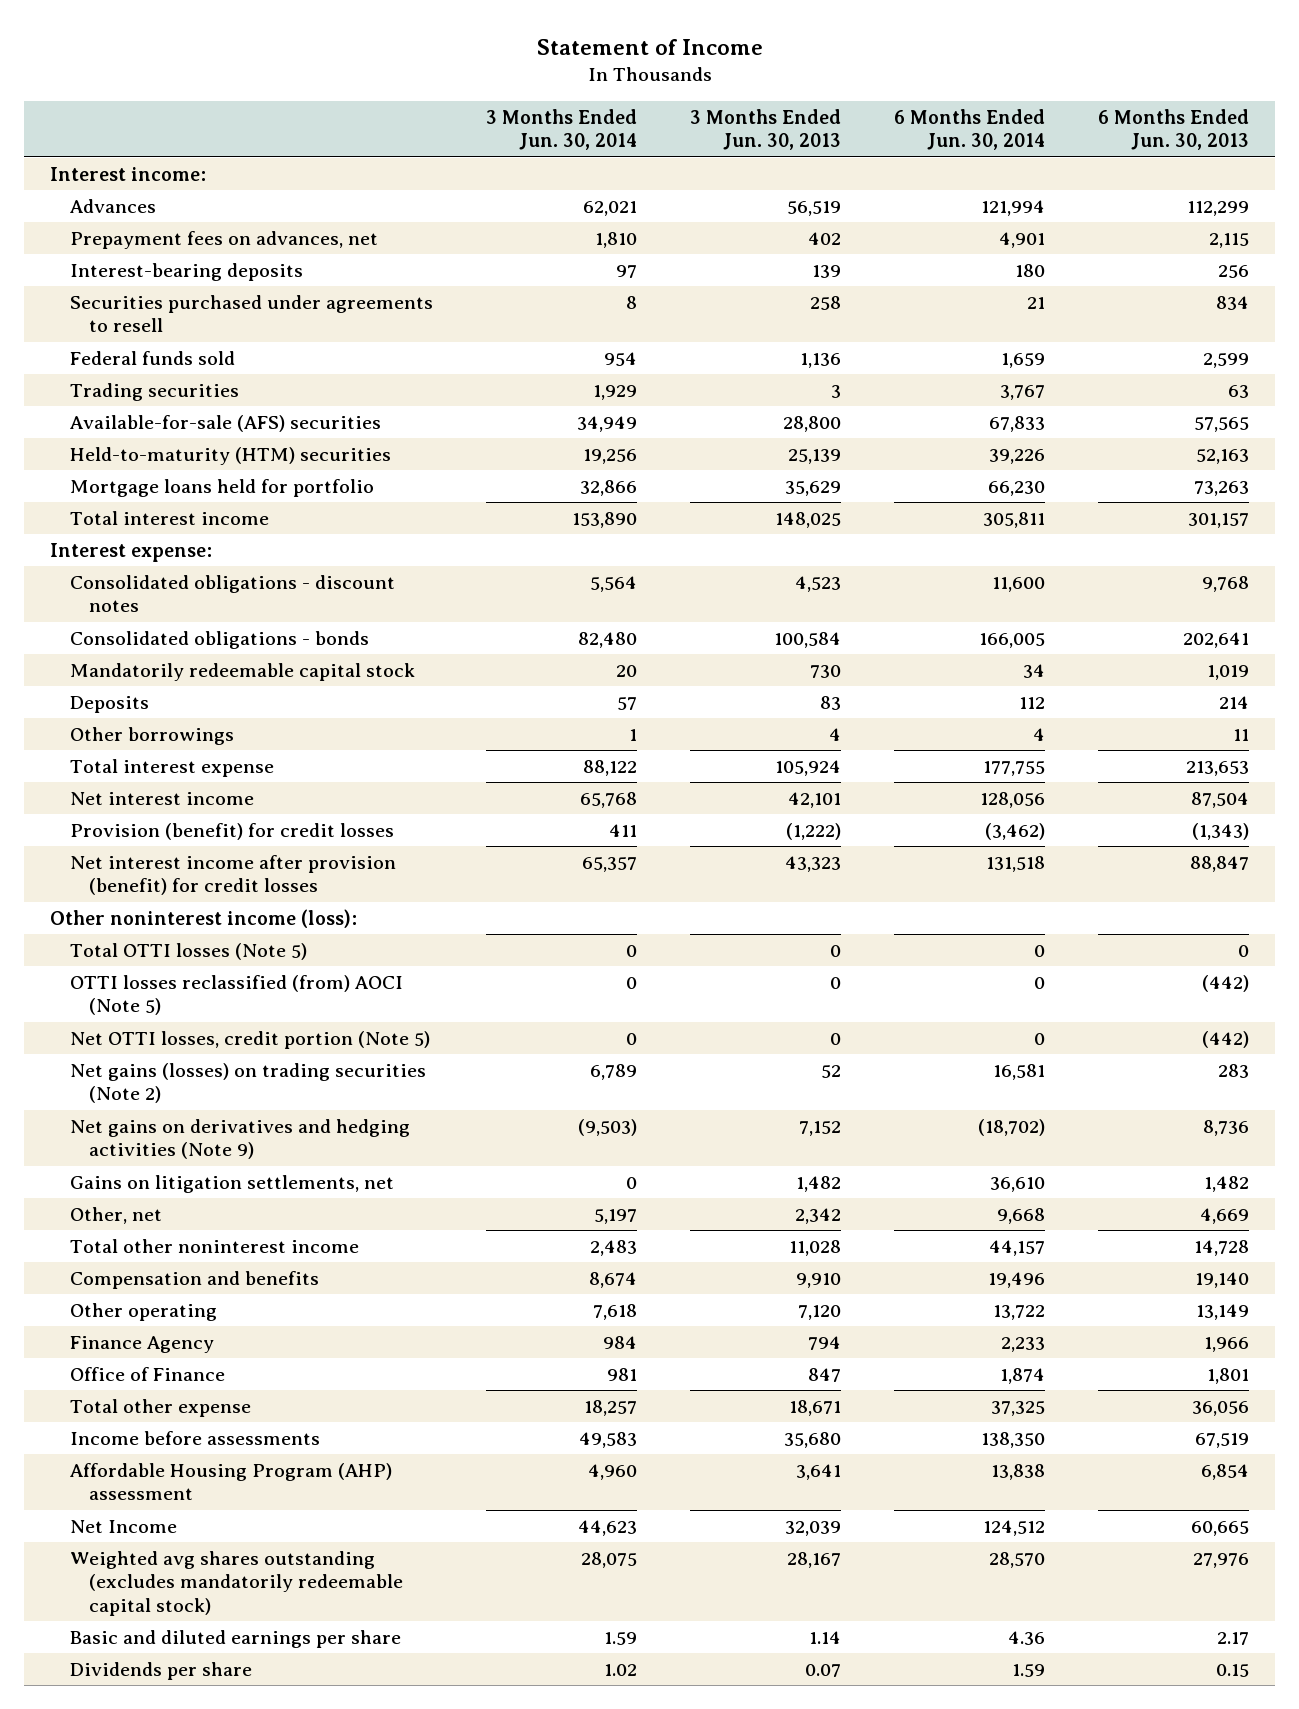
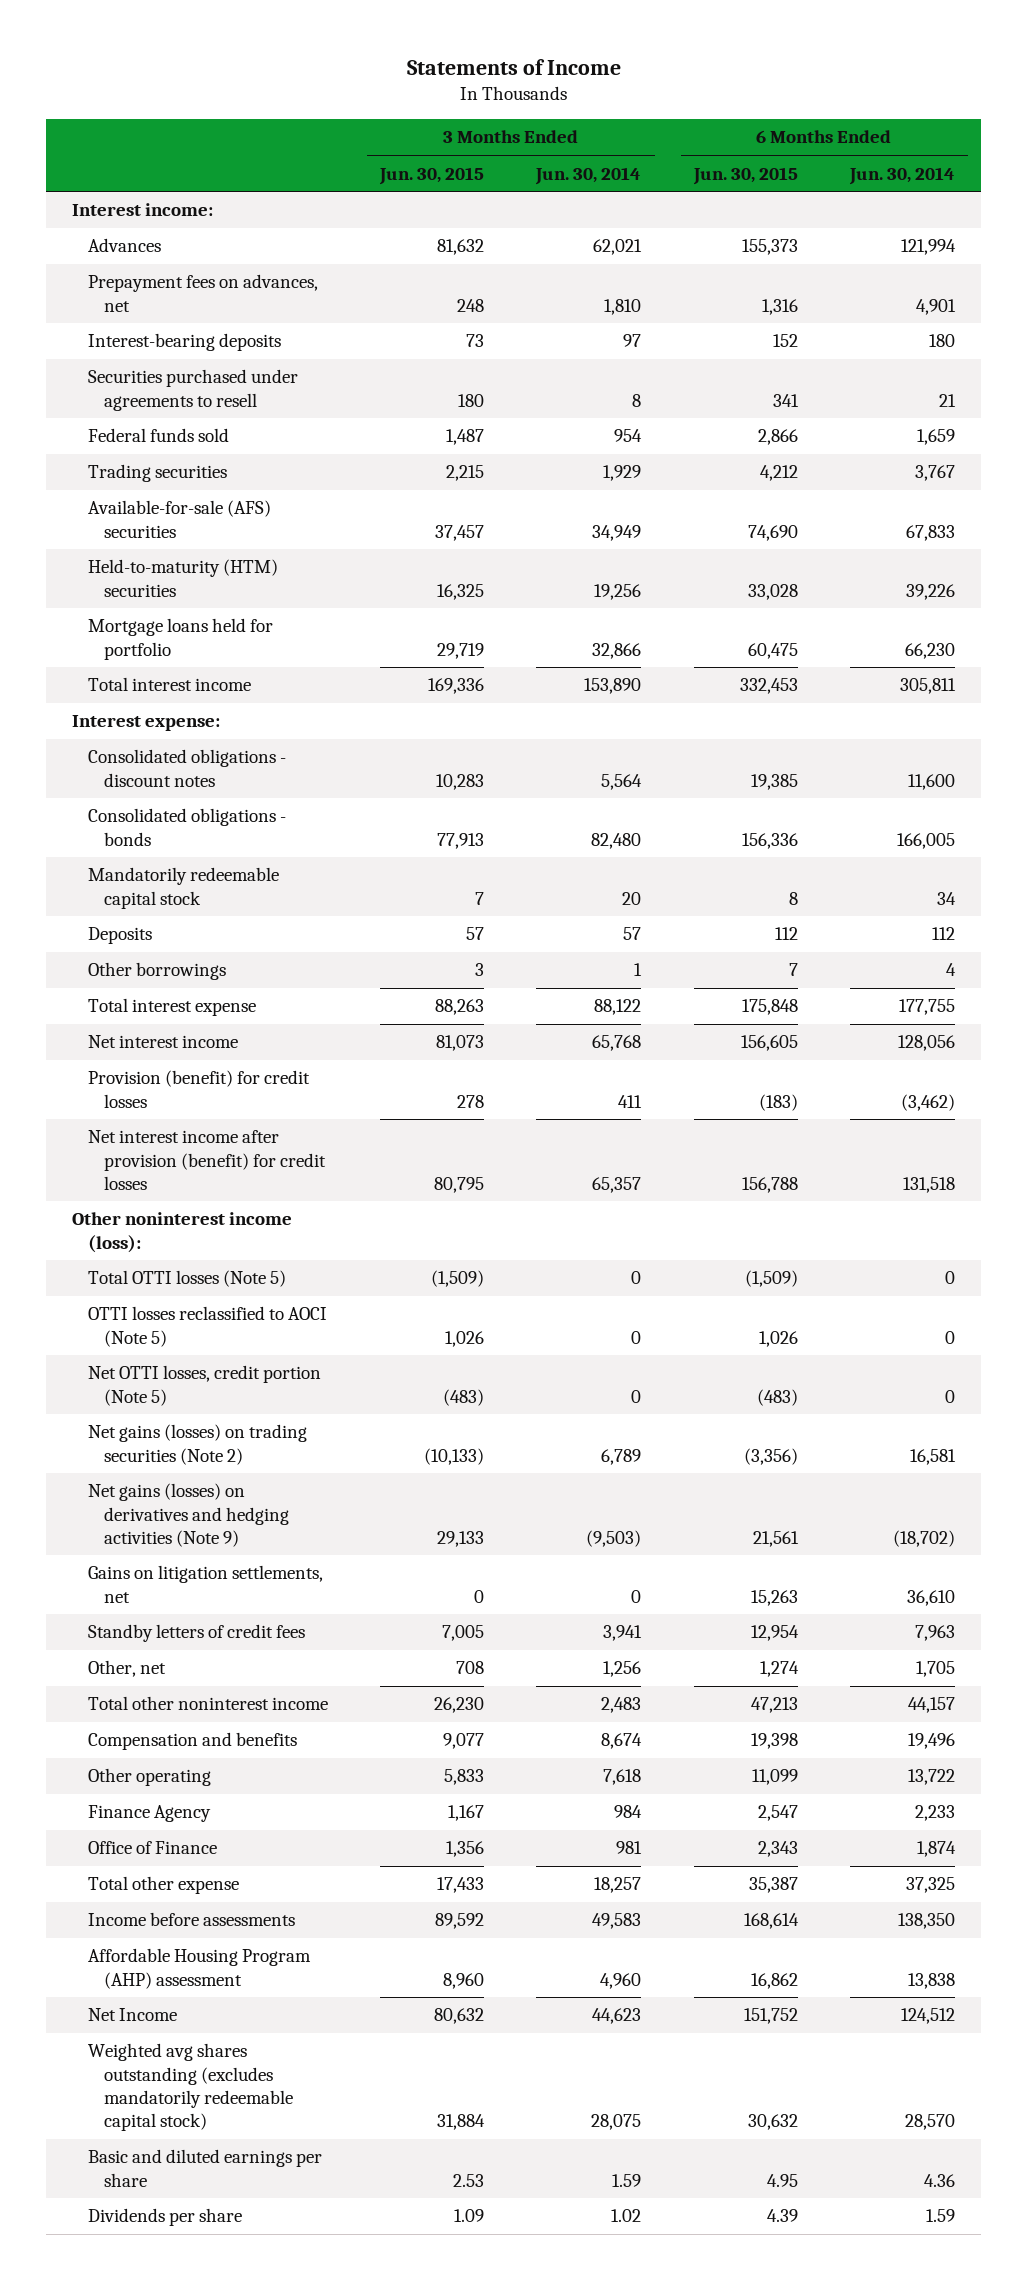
[536,38,763,55] Statement of Income -> [406,59,621,76] Statements of Income
[689,108,841,151] 3 Months Ended Jun. 30, 2013 -> none
[1097,108,1249,151] 6 Months Ended Jun. 30, 2013 -> none
none -> [379,166,485,185] Jun. 30, 2015
none -> [692,166,798,185] Jun. 30, 2015
[69,975,403,1016] OTTI losses reclassified (from) AOCI (Note 5) -> [87,1306,327,1347] OTTI losses reclassified to AOCI (Note 5)
[69,1119,410,1160] Net gains on derivatives and hedging activities (Note 9) -> [87,1483,289,1547] Net gains (losses) on derivatives and hedging activities (Note 9)
none -> [87,1624,305,1643] Standby letters of credit fees
[593,1209,637,1225] 5,197 -> [603,1661,642,1678] 1,256
[996,1208,1045,1225] 9,668 -> [916,1661,956,1678] 1,705

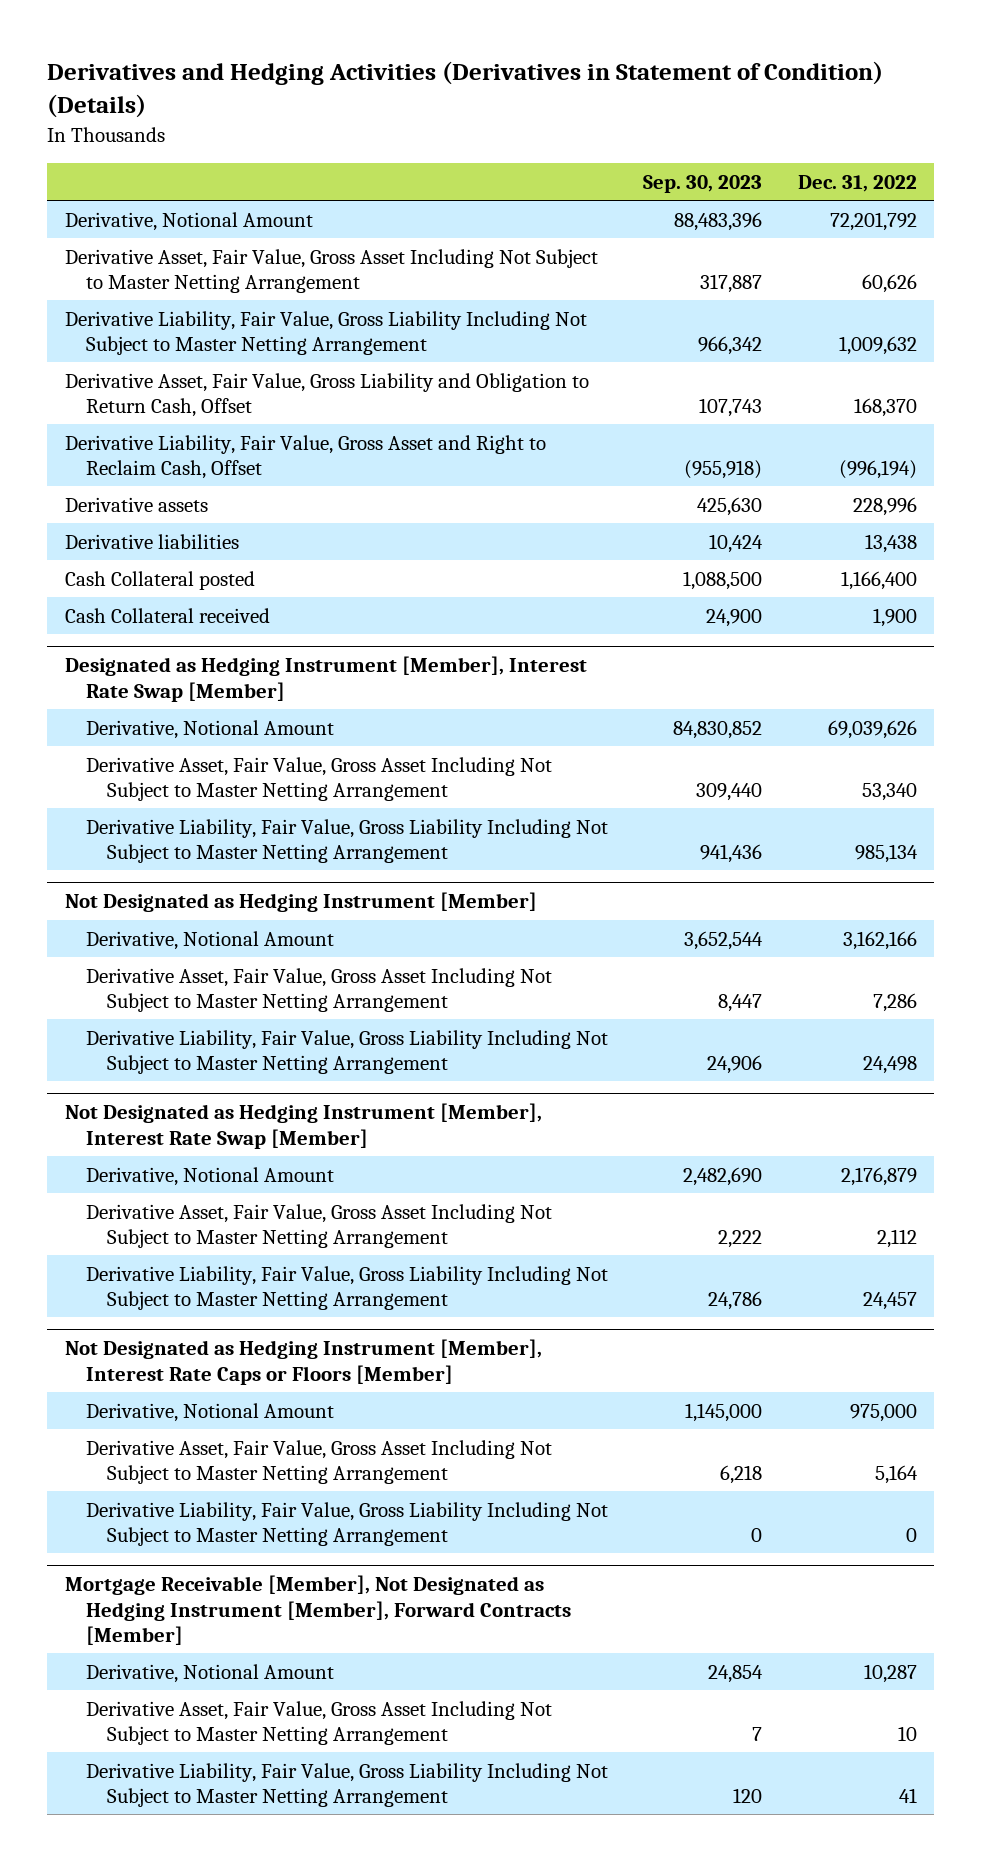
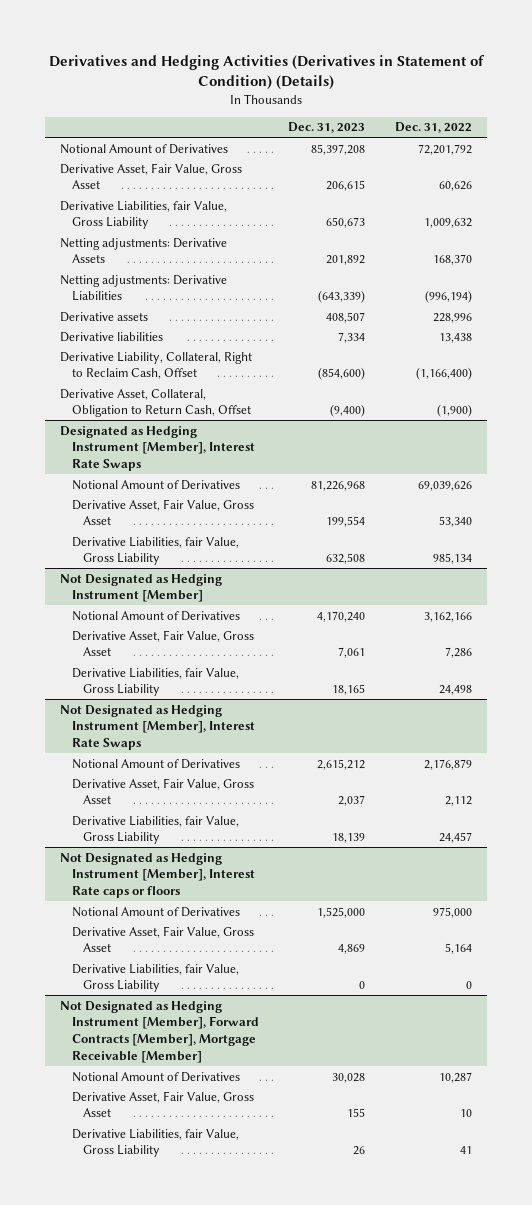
[643,174,763,193] Sep. 30, 2023 -> none
none -> [288,122,366,134] Dec. 31, 2023
[64,211,313,231] Derivative, Notional Amount -> [60,143,229,154] Notional Amount of Derivatives
[64,248,598,293] Derivative Asset, Fair Value, Gross Asset Including Not Subject to Master Netting Arrangement -> [60,162,243,190] Derivative Asset, Fair Value, Gross Asset
[64,310,587,355] Derivative Liability, Fair Value, Gross Liability Including Not Subject to Master Netting Arrangement -> [60,200,228,230] Derivative Liabilities, fair Value, Gross Liability
[64,372,589,417] Derivative Asset, Fair Value, Gross Liability and Obligation to Return Cash, Offset -> [60,237,228,264] Netting adjustments: Derivative Assets
[64,434,546,479] Derivative Liability, Fair Value, Gross Asset and Right to Reclaim Cash, Offset -> [60,274,228,302] Netting adjustments: Derivative Liabilities
[64,570,255,590] Cash Collateral posted -> [60,351,253,380] Derivative Liability, Collateral, Right to Reclaim Cash, Offset
[840,570,917,590] 1,166,400 -> [416,367,473,381] (1,166,400)
[64,607,270,623] Cash Collateral received -> [60,388,251,418] Derivative Asset, Collateral, Obligation to Return Cash, Offset
[872,607,917,627] 1,900 -> [437,404,473,418] (1,900)
[64,656,587,702] Designated as Hedging Instrument [Member], Interest Rate Swap [Member] -> [60,425,255,472] Designated as Hedging Instrument [Member], Interest Rate Swaps
[85,719,334,739] Derivative, Notional Amount -> [71,479,240,490] Notional Amount of Derivatives
[85,756,552,801] Derivative Asset, Fair Value, Gross Asset Including Not Subject to Master Netting Arrangement -> [71,498,254,526] Derivative Asset, Fair Value, Gross Asset
[85,818,608,863] Derivative Liability, Fair Value, Gross Liability Including Not Subject to Master Netting Arrangement -> [71,536,239,566] Derivative Liabilities, fair Value, Gross Liability
[85,930,334,950] Derivative, Notional Amount -> [71,610,240,621] Notional Amount of Derivatives
[85,967,552,1012] Derivative Asset, Fair Value, Gross Asset Including Not Subject to Master Netting Arrangement -> [71,629,254,657] Derivative Asset, Fair Value, Gross Asset
[85,1029,608,1074] Derivative Liability, Fair Value, Gross Liability Including Not Subject to Master Netting Arrangement -> [71,667,239,697] Derivative Liabilities, fair Value, Gross Liability
[64,1103,542,1149] Not Designated as Hedging Instrument [Member], Interest Rate Swap [Member] -> [60,704,255,751] Not Designated as Hedging Instrument [Member], Interest Rate Swaps
[85,1166,334,1186] Derivative, Notional Amount -> [71,758,240,769] Notional Amount of Derivatives
[85,1203,552,1248] Derivative Asset, Fair Value, Gross Asset Including Not Subject to Master Netting Arrangement -> [71,777,254,805] Derivative Asset, Fair Value, Gross Asset
[85,1265,608,1310] Derivative Liability, Fair Value, Gross Liability Including Not Subject to Master Netting Arrangement -> [71,815,239,845] Derivative Liabilities, fair Value, Gross Liability
[64,1339,542,1385] Not Designated as Hedging Instrument [Member], Interest Rate Caps or Floors [Member] -> [60,852,255,899] Not Designated as Hedging Instrument [Member], Interest Rate caps or floors
[85,1402,334,1422] Derivative, Notional Amount -> [71,906,240,917] Notional Amount of Derivatives
[85,1439,552,1484] Derivative Asset, Fair Value, Gross Asset Including Not Subject to Master Netting Arrangement -> [71,925,254,953] Derivative Asset, Fair Value, Gross Asset
[85,1501,608,1546] Derivative Liability, Fair Value, Gross Liability Including Not Subject to Master Netting Arrangement -> [71,963,239,993] Derivative Liabilities, fair Value, Gross Liability
[64,1575,571,1645] Mortgage Receivable [Member], Not Designated as Hedging Instrument [Member], Forward Contracts [Member] -> [60,1000,259,1064] Not Designated as Hedging Instrument [Member], Forward Contracts [Member], Mortgage Receivable [Member]
[85,1663,334,1683] Derivative, Notional Amount -> [71,1071,240,1082] Notional Amount of Derivatives
[85,1700,552,1745] Derivative Asset, Fair Value, Gross Asset Including Not Subject to Master Netting Arrangement -> [71,1090,254,1118] Derivative Asset, Fair Value, Gross Asset
[85,1762,608,1807] Derivative Liability, Fair Value, Gross Liability Including Not Subject to Master Netting Arrangement -> [71,1128,239,1158] Derivative Liabilities, fair Value, Gross Liability

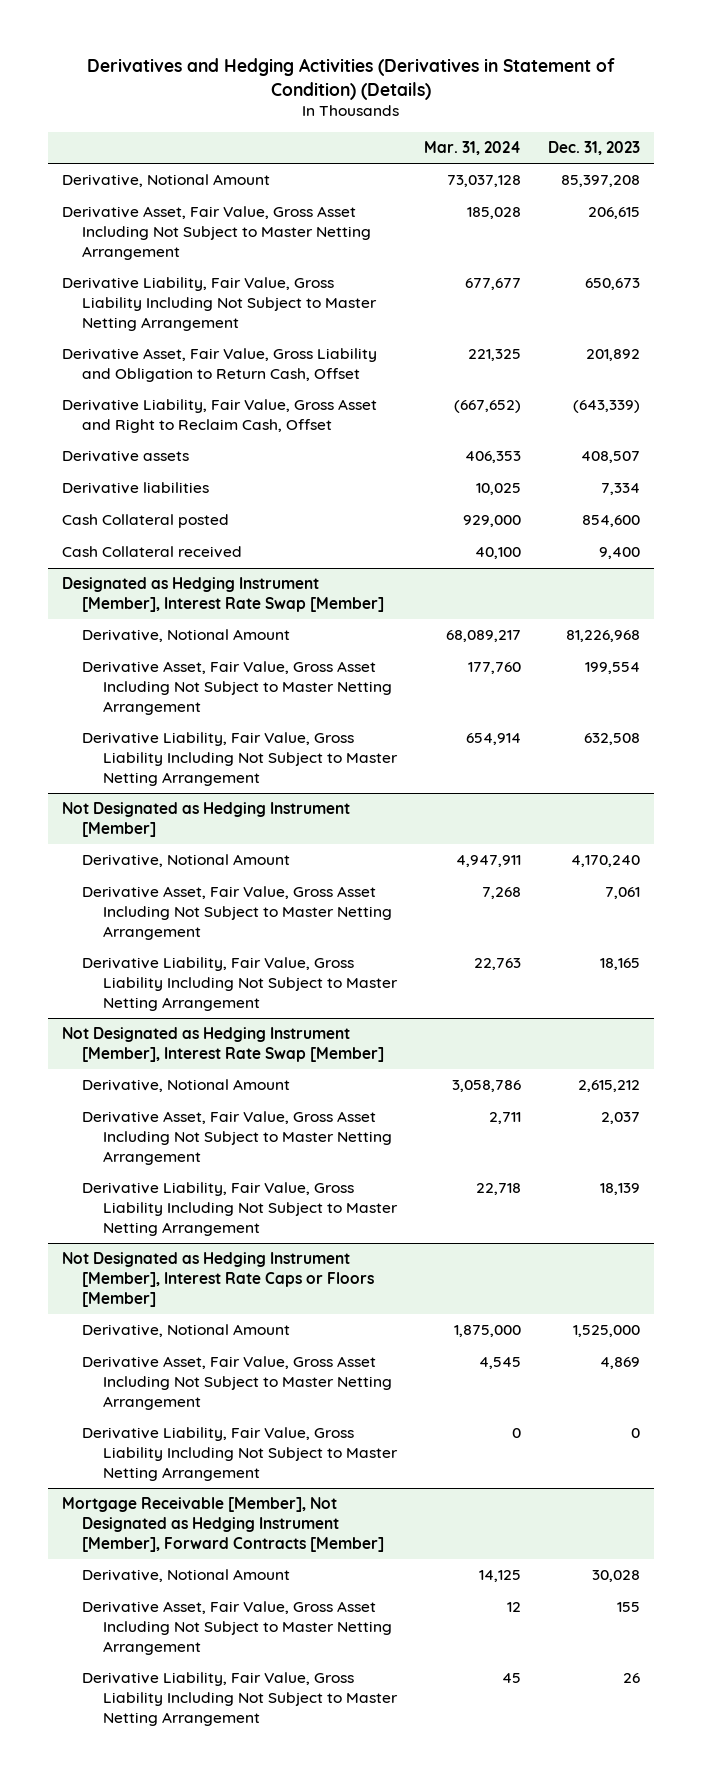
[395,122,473,134] Dec. 31, 2022 -> none
none -> [423,140,521,155] Mar. 31, 2024
[60,143,229,154] Notional Amount of Derivatives -> [62,174,271,188] Derivative, Notional Amount
[60,162,243,190] Derivative Asset, Fair Value, Gross Asset -> [62,206,372,260] Derivative Asset, Fair Value, Gross Asset Including Not Subject to Master Netting Arrangement
[60,200,228,230] Derivative Liabilities, fair Value, Gross Liability -> [62,277,378,331] Derivative Liability, Fair Value, Gross Liability Including Not Subject to Master Netting Arrangement
[60,237,228,264] Netting adjustments: Derivative Assets -> [62,348,378,383] Derivative Asset, Fair Value, Gross Liability and Obligation to Return Cash, Offset
[60,274,228,302] Netting adjustments: Derivative Liabilities -> [62,399,378,434] Derivative Liability, Fair Value, Gross Asset and Right to Reclaim Cash, Offset
[60,351,253,380] Derivative Liability, Collateral, Right to Reclaim Cash, Offset -> [62,514,230,529] Cash Collateral posted
[318,367,366,381] (854,600) -> [582,515,641,528] 854,600
[60,388,251,418] Derivative Asset, Collateral, Obligation to Return Cash, Offset -> [62,546,243,559] Cash Collateral received
[330,404,366,418] (9,400) -> [599,547,641,560] 9,400
[60,425,255,472] Designated as Hedging Instrument [Member], Interest Rate Swaps -> [62,577,385,613] Designated as Hedging Instrument [Member], Interest Rate Swap [Member]
[71,479,240,490] Notional Amount of Derivatives -> [82,629,291,643] Derivative, Notional Amount
[71,498,254,526] Derivative Asset, Fair Value, Gross Asset -> [82,661,392,715] Derivative Asset, Fair Value, Gross Asset Including Not Subject to Master Netting Arrangement
[71,536,239,566] Derivative Liabilities, fair Value, Gross Liability -> [82,732,398,786] Derivative Liability, Fair Value, Gross Liability Including Not Subject to Master Netting Arrangement
[71,610,240,621] Notional Amount of Derivatives -> [82,854,291,868] Derivative, Notional Amount
[71,629,254,657] Derivative Asset, Fair Value, Gross Asset -> [82,886,392,940] Derivative Asset, Fair Value, Gross Asset Including Not Subject to Master Netting Arrangement
[71,667,239,697] Derivative Liabilities, fair Value, Gross Liability -> [82,957,398,1011] Derivative Liability, Fair Value, Gross Liability Including Not Subject to Master Netting Arrangement
[60,704,255,751] Not Designated as Hedging Instrument [Member], Interest Rate Swaps -> [62,1027,385,1063] Not Designated as Hedging Instrument [Member], Interest Rate Swap [Member]
[71,758,240,769] Notional Amount of Derivatives -> [82,1079,291,1093] Derivative, Notional Amount
[71,777,254,805] Derivative Asset, Fair Value, Gross Asset -> [82,1111,392,1165] Derivative Asset, Fair Value, Gross Asset Including Not Subject to Master Netting Arrangement
[71,815,239,845] Derivative Liabilities, fair Value, Gross Liability -> [82,1182,398,1236] Derivative Liability, Fair Value, Gross Liability Including Not Subject to Master Netting Arrangement
[60,852,255,899] Not Designated as Hedging Instrument [Member], Interest Rate caps or floors -> [62,1252,375,1307] Not Designated as Hedging Instrument [Member], Interest Rate Caps or Floors [Member]
[71,906,240,917] Notional Amount of Derivatives -> [82,1324,291,1338] Derivative, Notional Amount
[71,925,254,953] Derivative Asset, Fair Value, Gross Asset -> [82,1356,392,1410] Derivative Asset, Fair Value, Gross Asset Including Not Subject to Master Netting Arrangement
[71,963,239,993] Derivative Liabilities, fair Value, Gross Liability -> [82,1427,398,1481] Derivative Liability, Fair Value, Gross Liability Including Not Subject to Master Netting Arrangement
[60,1000,259,1064] Not Designated as Hedging Instrument [Member], Forward Contracts [Member], Mortgage Receivable [Member] -> [62,1497,385,1552] Mortgage Receivable [Member], Not Designated as Hedging Instrument [Member], Forward Contracts [Member]
[71,1071,240,1082] Notional Amount of Derivatives -> [82,1569,291,1583] Derivative, Notional Amount
[71,1090,254,1118] Derivative Asset, Fair Value, Gross Asset -> [82,1601,392,1655] Derivative Asset, Fair Value, Gross Asset Including Not Subject to Master Netting Arrangement
[71,1128,239,1158] Derivative Liabilities, fair Value, Gross Liability -> [82,1672,398,1726] Derivative Liability, Fair Value, Gross Liability Including Not Subject to Master Netting Arrangement

